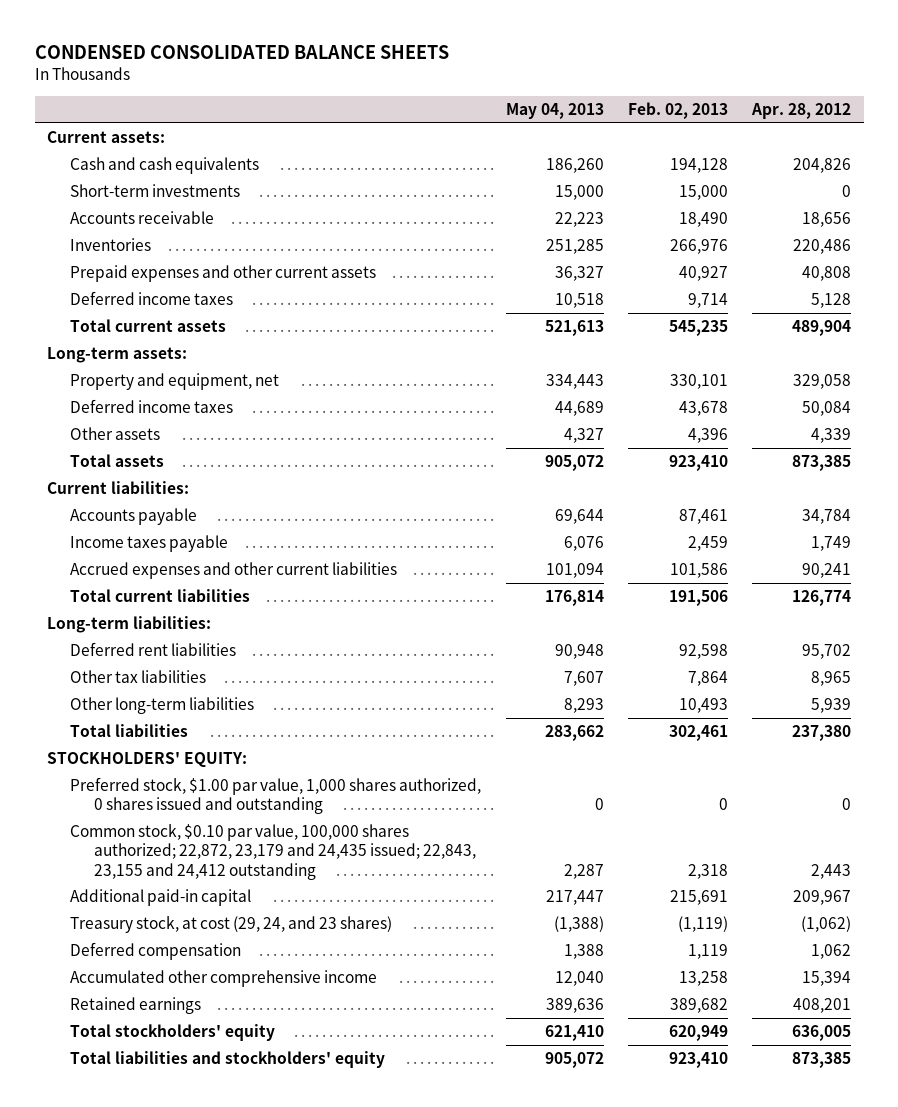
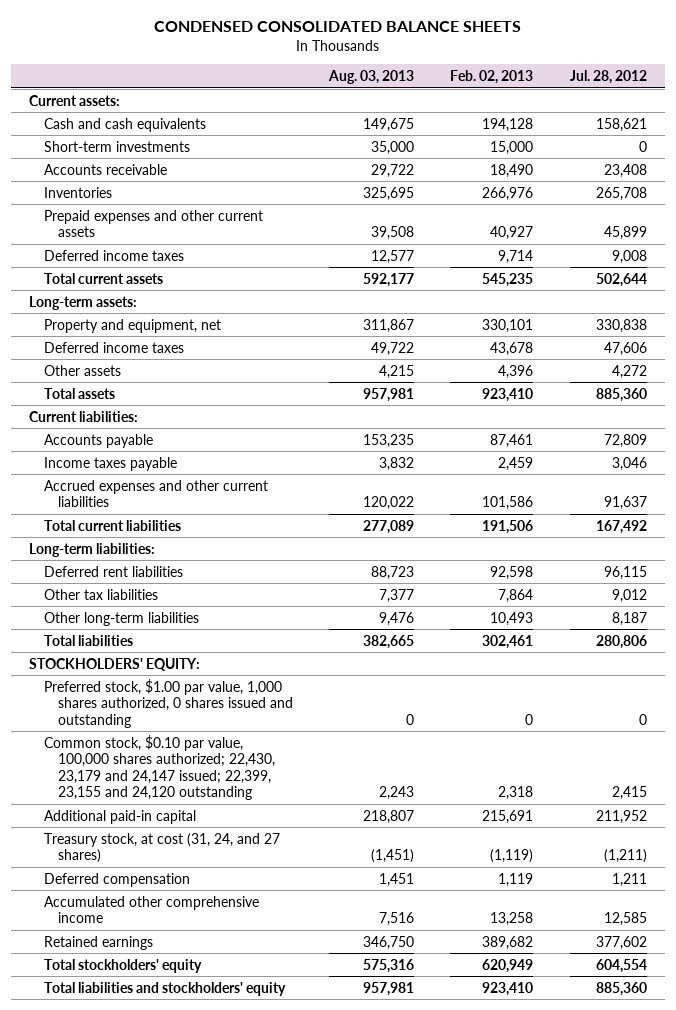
[505,103,604,120] May 04, 2013 -> none
[751,103,852,120] Apr. 28, 2012 -> none
none -> [328,69,415,84] Aug. 03, 2013
none -> [569,69,647,84] Jul. 28, 2012
[70,824,476,880] Common stock, $0.10 par value, 100,000 shares authorized; 22,872, 23,179 and 24,435 issued; 22,843, 23,155 and 24,412 outstanding -> [43,734,276,801] Common stock, $0.10 par value, 100,000 shares authorized; 22,430, 23,179 and 24,147 issued; 22,399, 23,155 and 24,120 outstanding
[70,916,393,934] Treasury stock, at cost (29, 24, and 23 shares) -> [43,832,280,864] Treasury stock, at cost (31, 24, and 27 shares)

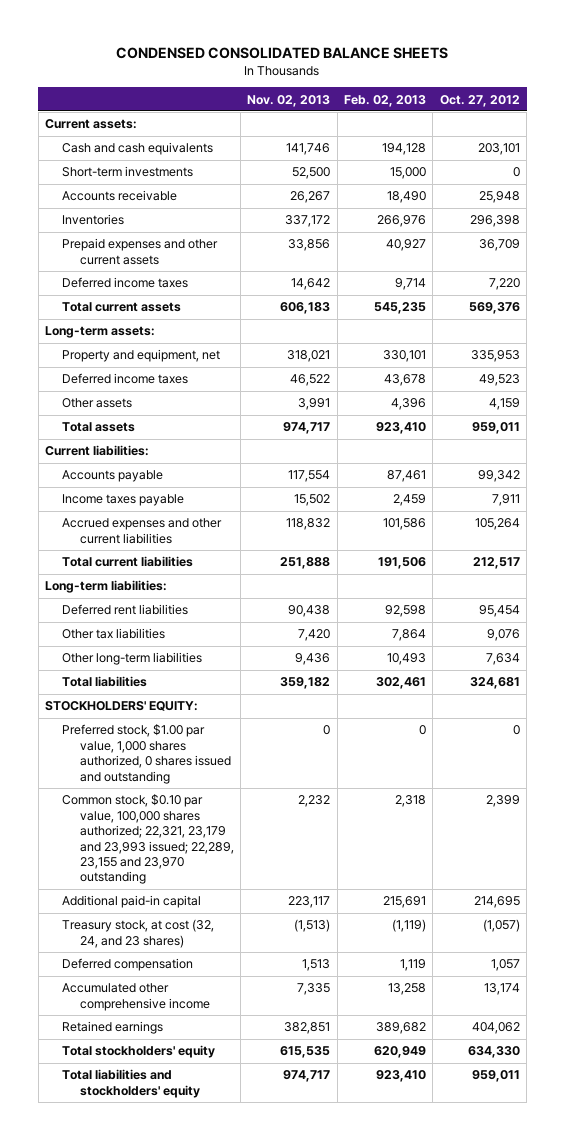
[328,69,415,84] Aug. 03, 2013 -> none
[569,69,647,84] Jul. 28, 2012 -> none
none -> [247,94,331,107] Nov. 02, 2013
none -> [439,94,520,107] Oct. 27, 2012
[43,734,276,801] Common stock, $0.10 par value, 100,000 shares authorized; 22,430, 23,179 and 24,147 issued; 22,399, 23,155 and 24,120 outstanding -> [62,794,234,885] Common stock, $0.10 par value, 100,000 shares authorized; 22,321, 23,179 and 23,993 issued; 22,289, 23,155 and 23,970 outstanding
[43,832,280,864] Treasury stock, at cost (31, 24, and 27 shares) -> [62,919,215,948] Treasury stock, at cost (32, 24, and 23 shares)

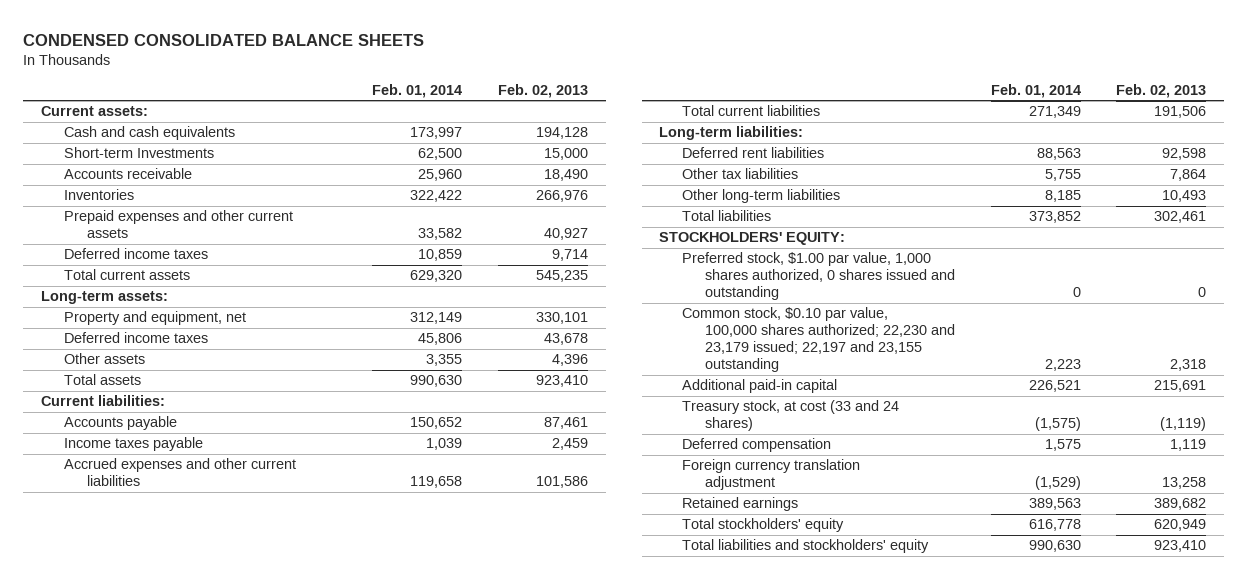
[247,94,331,107] Nov. 02, 2013 -> none
[439,94,520,107] Oct. 27, 2012 -> none
none -> [372,83,463,98] Feb. 01, 2014
[62,166,194,178] Short-term investments -> [63,147,214,159] Short-term Investments
[62,794,234,885] Common stock, $0.10 par value, 100,000 shares authorized; 22,321, 23,179 and 23,993 issued; 22,289, 23,155 and 23,970 outstanding -> [682,307,955,373] Common stock, $0.10 par value, 100,000 shares authorized; 22,230 and 23,179 issued; 22,197 and 23,155 outstanding
[62,919,215,948] Treasury stock, at cost (32, 24, and 23 shares) -> [682,400,900,432] Treasury stock, at cost (33 and 24 shares)
[62,983,210,1011] Accumulated other comprehensive income -> [682,459,861,491] Foreign currency translation adjustment

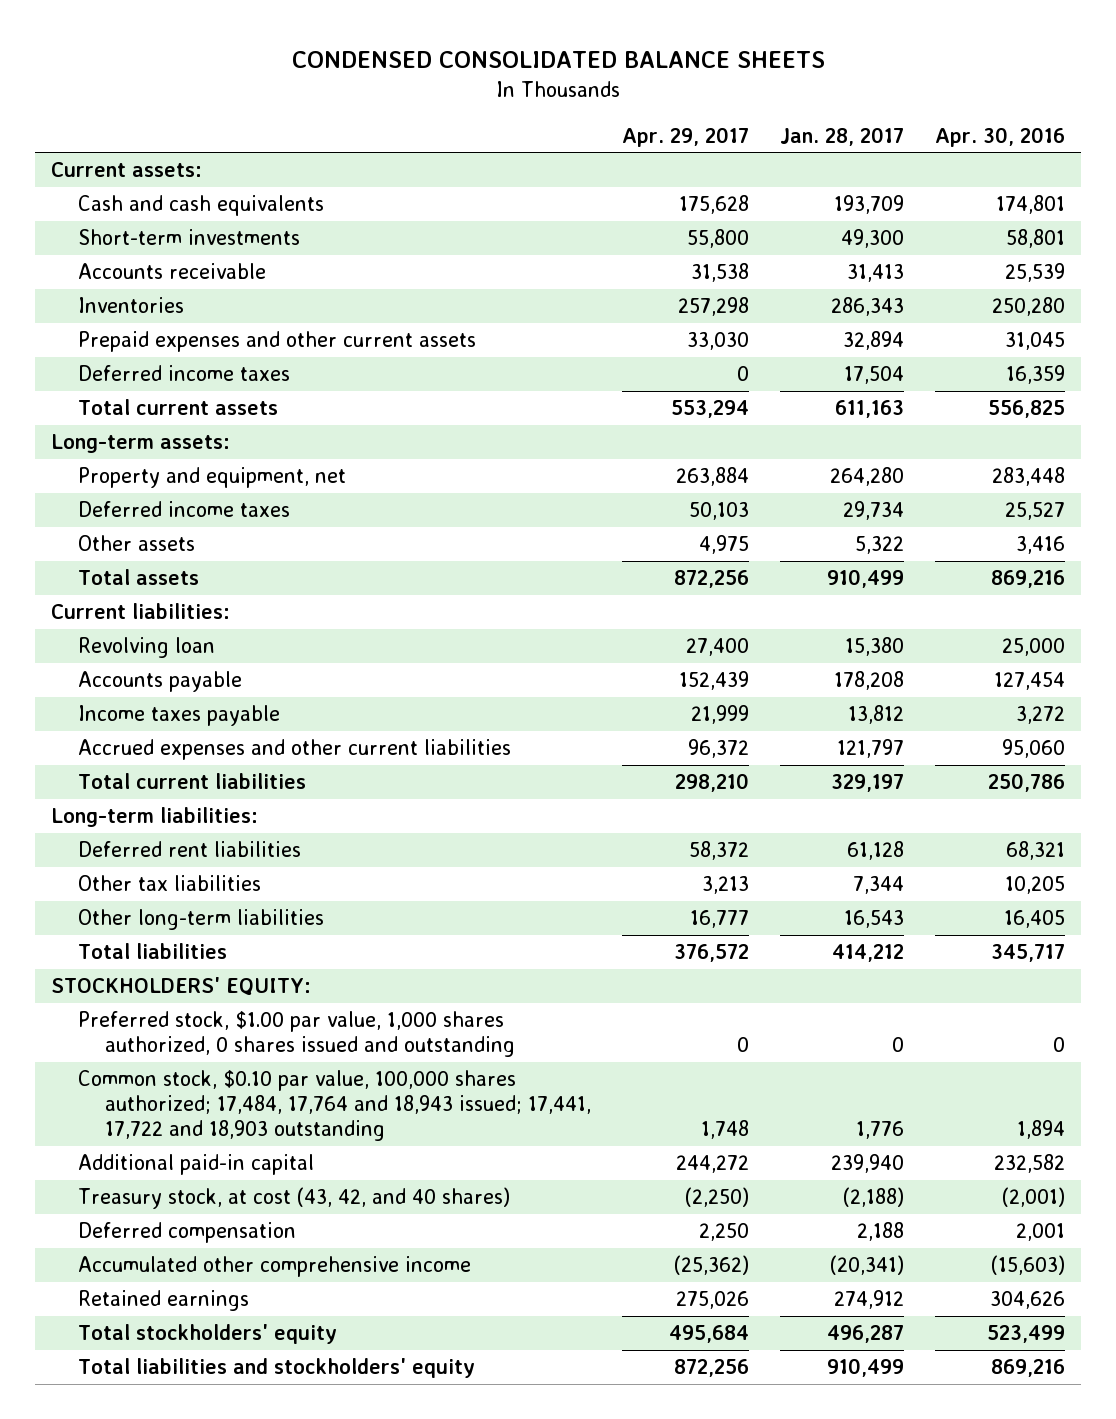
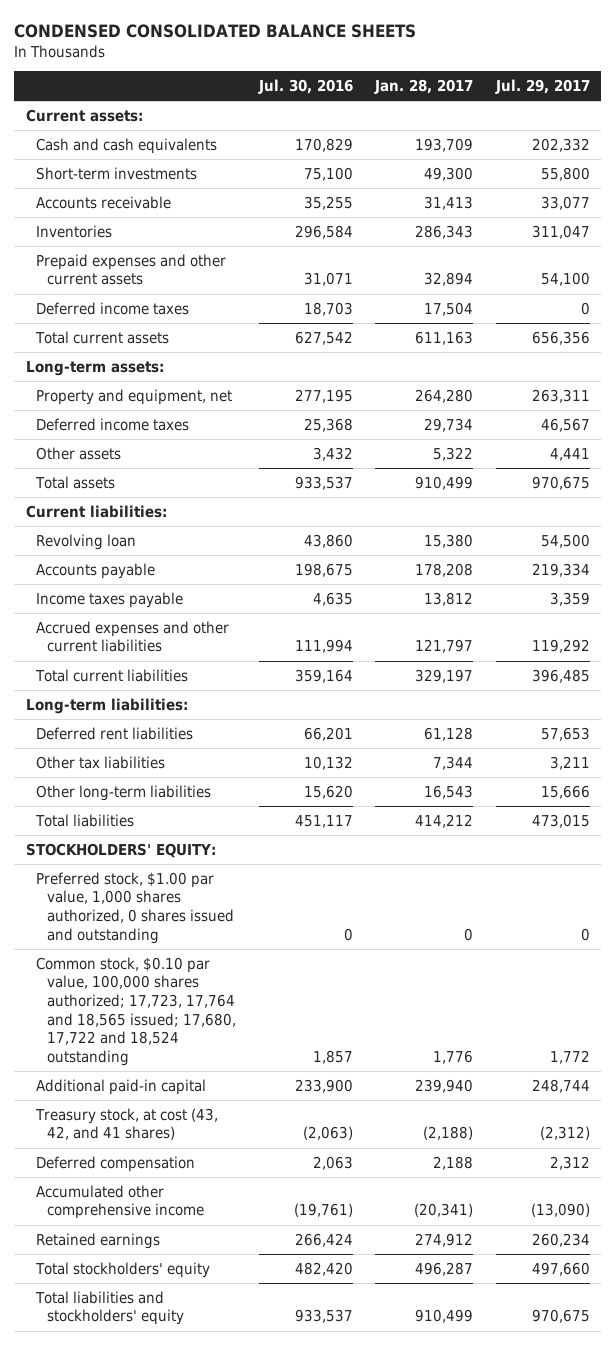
[621,126,749,147] Apr. 29, 2017 -> none
[935,126,1066,147] Apr. 30, 2016 -> none
none -> [257,78,353,94] Jul. 30, 2016
none -> [495,78,591,94] Jul. 29, 2017
[77,1070,591,1141] Common stock, $0.10 par value, 100,000 shares authorized; 17,484, 17,764 and 18,943 issued; 17,441, 17,722 and 18,903 outstanding -> [36,956,237,1066] Common stock, $0.10 par value, 100,000 shares authorized; 17,723, 17,764 and 18,565 issued; 17,680, 17,722 and 18,524 outstanding
[77,1187,510,1210] Treasury stock, at cost (43, 42, and 40 shares) -> [35,1107,219,1141] Treasury stock, at cost (43, 42, and 41 shares)

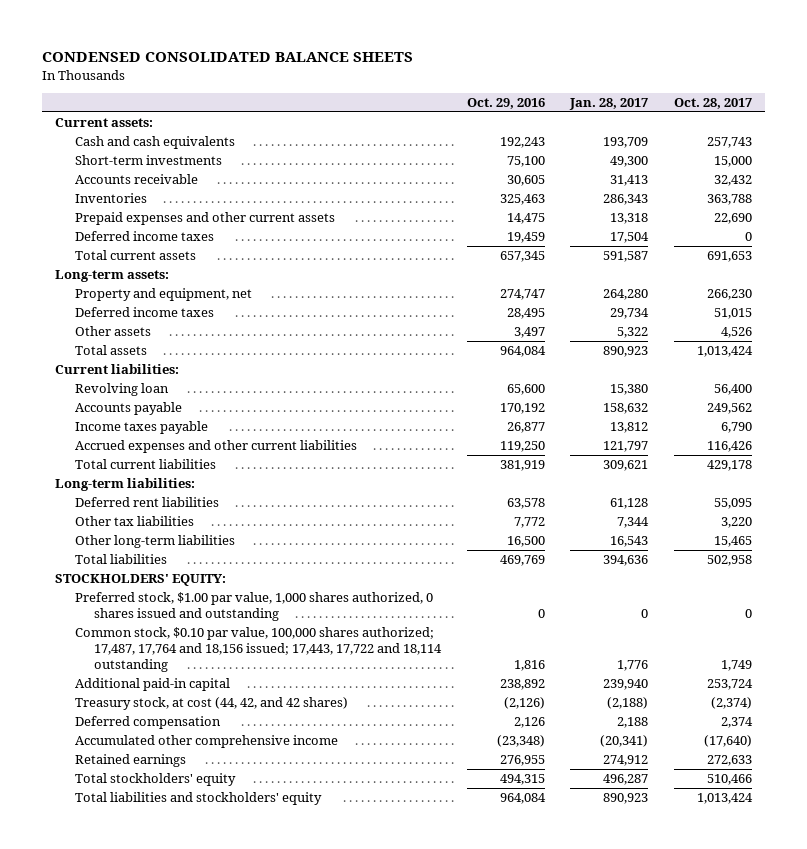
[257,78,353,94] Jul. 30, 2016 -> none
[495,78,591,94] Jul. 29, 2017 -> none
none -> [466,98,545,110] Oct. 29, 2016
none -> [673,98,752,110] Oct. 28, 2017
[424,272,474,287] 32,894 -> [610,213,649,225] 13,318
[415,330,474,345] 611,163 -> [603,251,649,263] 591,587
[415,475,474,490] 910,499 -> [603,346,649,358] 890,923
[415,562,474,577] 178,208 -> [603,403,649,415] 158,632
[415,668,474,683] 329,197 -> [603,460,649,472] 309,621
[415,813,474,828] 414,212 -> [603,555,649,567] 394,636
[36,956,237,1066] Common stock, $0.10 par value, 100,000 shares authorized; 17,723, 17,764 and 18,565 issued; 17,680, 17,722 and 18,524 outstanding -> [74,627,443,672] Common stock, $0.10 par value, 100,000 shares authorized; 17,487, 17,764 and 18,156 issued; 17,443, 17,722 and 18,114 outstanding
[35,1107,219,1141] Treasury stock, at cost (43, 42, and 41 shares) -> [74,697,348,711] Treasury stock, at cost (44, 42, and 42 shares)
[415,1309,474,1324] 910,499 -> [603,793,649,805] 890,923

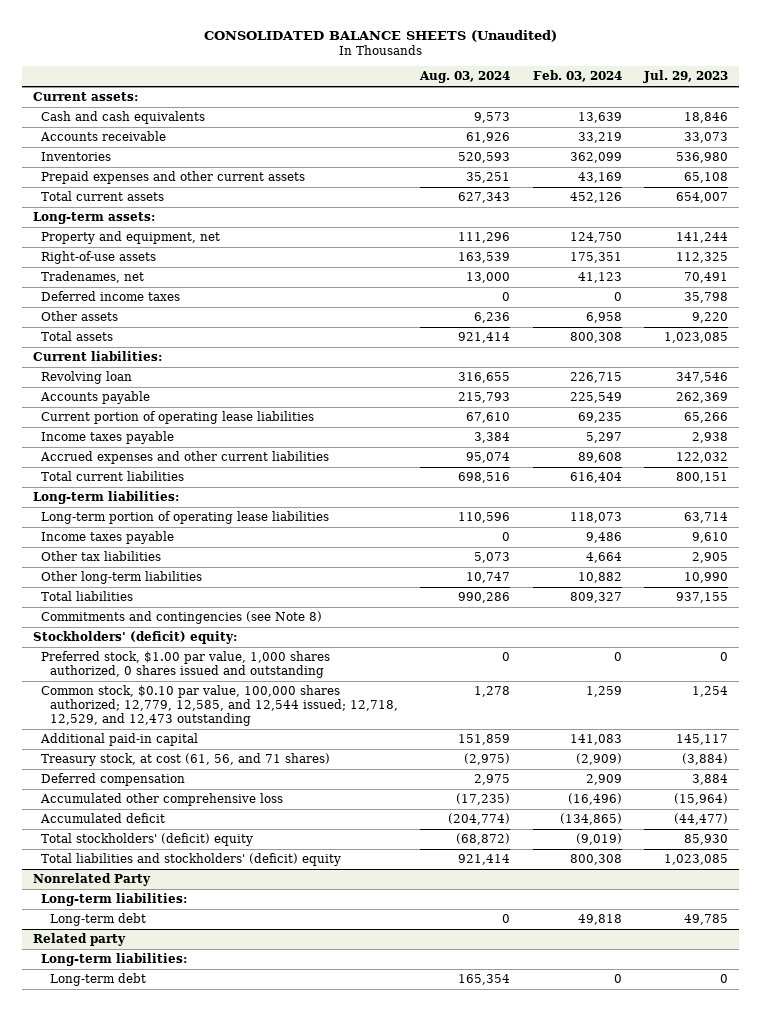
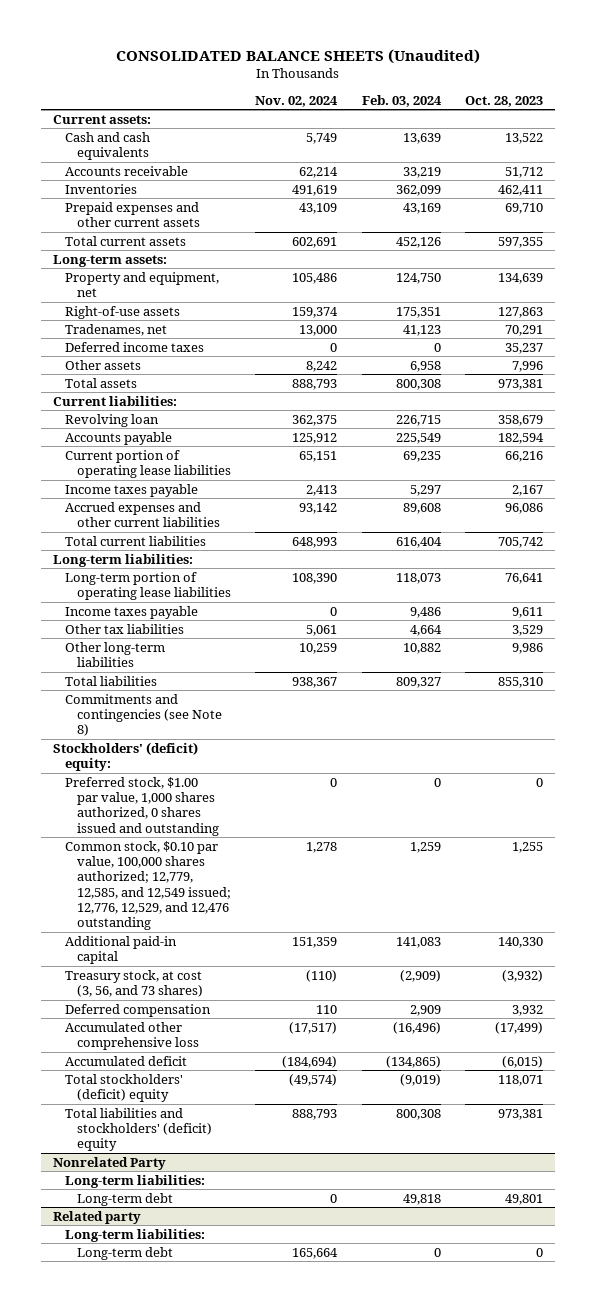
[419,71,511,84] Aug. 03, 2024 -> none
[643,70,729,84] Jul. 29, 2023 -> none
none -> [255,95,339,107] Nov. 02, 2024
none -> [465,95,544,107] Oct. 28, 2023
[41,685,398,727] Common stock, $0.10 par value, 100,000 shares authorized; 12,779, 12,585, and 12,544 issued; 12,718, 12,529, and 12,473 outstanding -> [64,840,231,931] Common stock, $0.10 par value, 100,000 shares authorized; 12,779, 12,585, and 12,549 issued; 12,776, 12,529, and 12,476 outstanding
[41,753,331,767] Treasury stock, at cost (61, 56, and 71 shares) -> [64,969,203,998] Treasury stock, at cost (3, 56, and 73 shares)

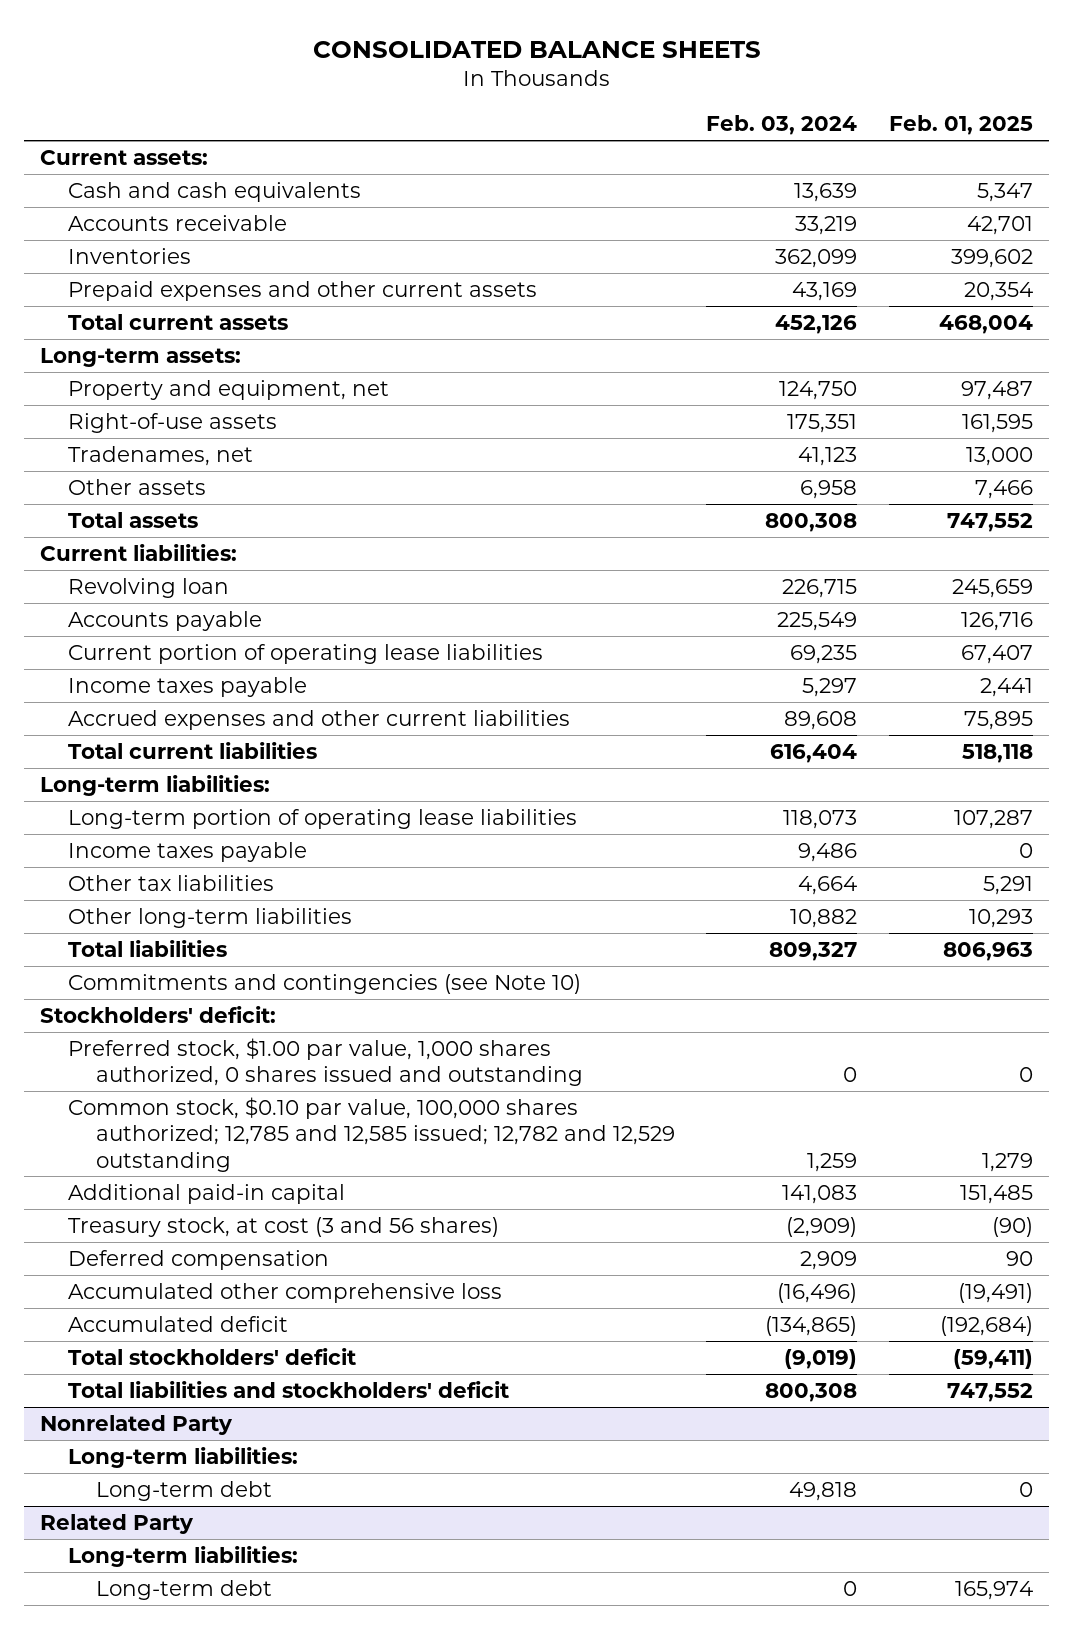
[115,48,480,64] CONSOLIDATED BALANCE SHEETS (Unaudited) -> [312,40,761,58] CONSOLIDATED BALANCE SHEETS
[255,95,339,107] Nov. 02, 2024 -> none
[465,95,544,107] Oct. 28, 2023 -> none
none -> [888,115,1033,136] Feb. 01, 2025
[64,341,204,352] Deferred income taxes -> none
[64,693,222,737] Commitments and contingencies (see Note 8) -> [67,973,581,994] Commitments and contingencies (see Note 10)
[52,741,198,772] Stockholders' (deficit) equity: -> [40,1005,277,1023] Stockholders' deficit:
[64,840,231,931] Common stock, $0.10 par value, 100,000 shares authorized; 12,779, 12,585, and 12,549 issued; 12,776, 12,529, and 12,476 outstanding -> [67,1096,675,1172] Common stock, $0.10 par value, 100,000 shares authorized; 12,785 and 12,585 issued; 12,782 and 12,529 outstanding
[64,969,203,998] Treasury stock, at cost (3, 56, and 73 shares) -> [67,1216,499,1237] Treasury stock, at cost (3 and 56 shares)
[64,1073,183,1103] Total stockholders' (deficit) equity -> [67,1347,356,1365] Total stockholders' deficit
[64,1107,212,1152] Total liabilities and stockholders' (deficit) equity -> [67,1380,509,1398] Total liabilities and stockholders' deficit
[52,1210,141,1224] Related party -> [40,1513,195,1534] Related Party

